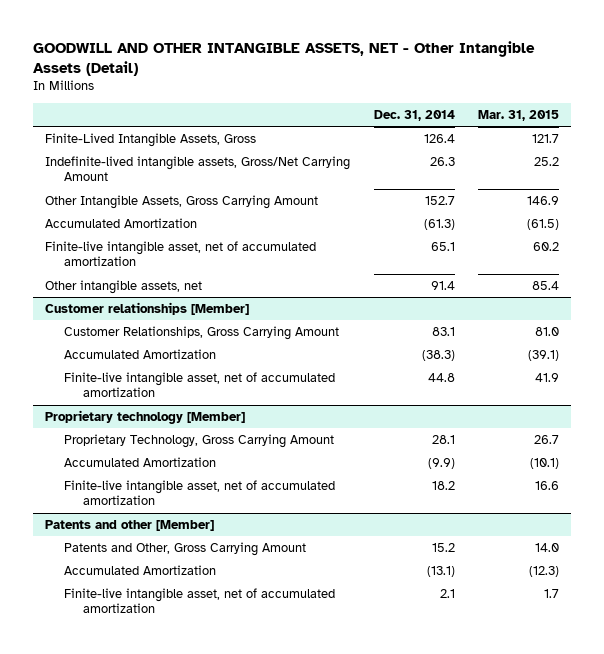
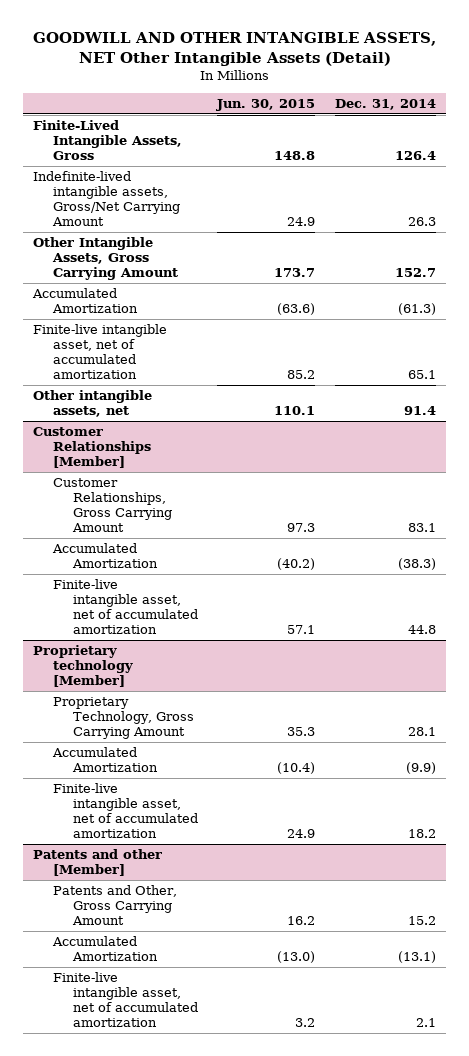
[33,41,536,76] GOODWILL AND OTHER INTANGIBLE ASSETS, NET - Other Intangible Assets (Detail) -> [32,32,436,66] GOODWILL AND OTHER INTANGIBLE ASSETS, NET Other Intangible Assets (Detail)
[478,109,560,121] Mar. 31, 2015 -> none
none -> [216,98,316,111] Jun. 30, 2015
[45,302,250,316] Customer relationships [Member] -> [33,427,151,469] Customer Relationships [Member]

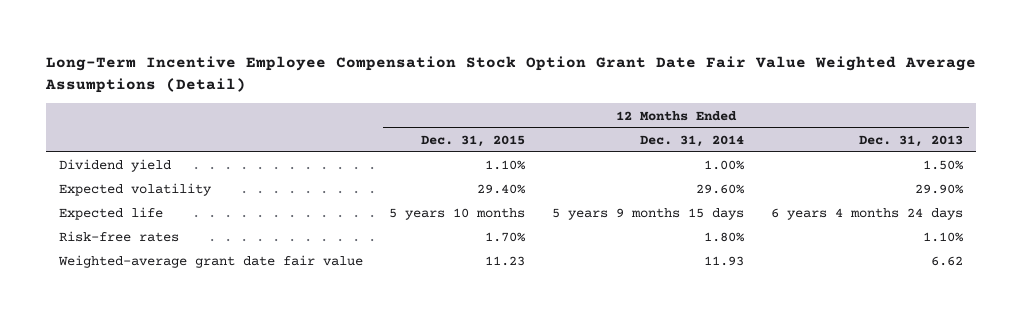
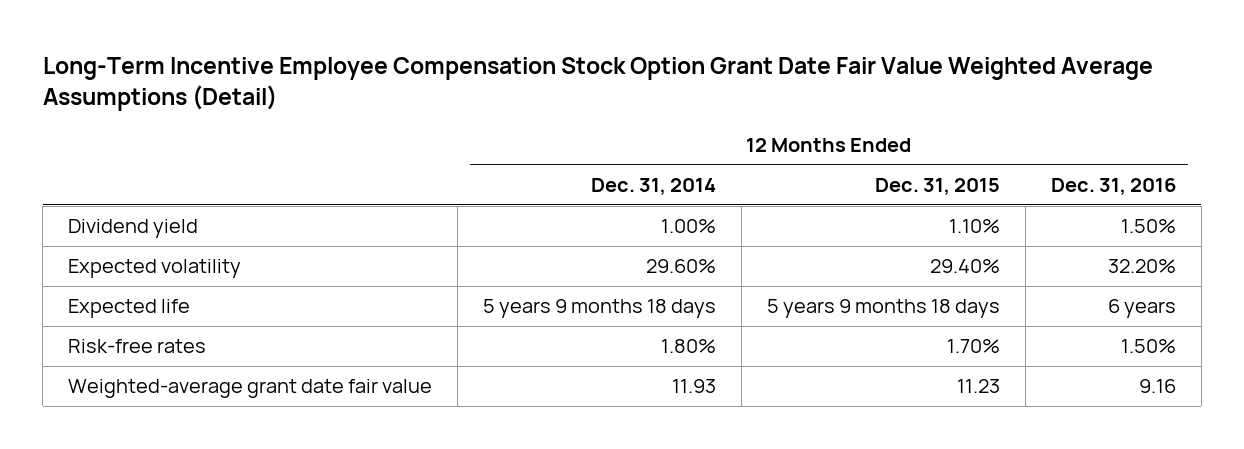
[858,134,963,147] Dec. 31, 2013 -> none
none -> [1050,177,1176,195] Dec. 31, 2016
[389,208,526,221] 5 years 10 months -> [766,299,1000,319] 5 years 9 months 18 days
[552,208,745,221] 5 years 9 months 15 days -> [483,299,717,319] 5 years 9 months 18 days

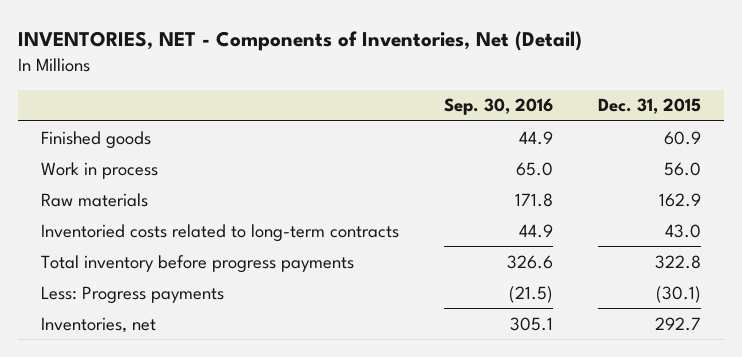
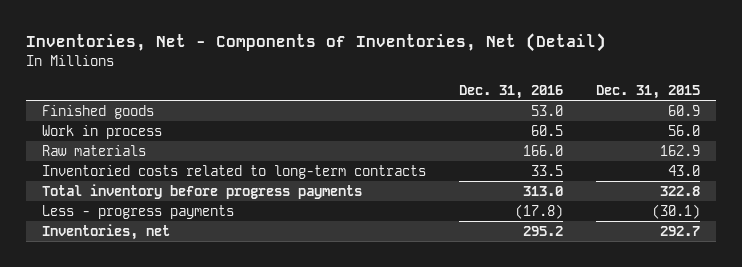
[17,31,582,52] INVENTORIES, NET - Components of Inventories, Net (Detail) -> [25,33,606,53] Inventories, Net - Components of Inventories, Net (Detail)
[443,98,553,116] Sep. 30, 2016 -> none
none -> [458,84,563,99] Dec. 31, 2016
[40,285,224,304] Less: Progress payments -> [42,204,235,219] Less - progress payments

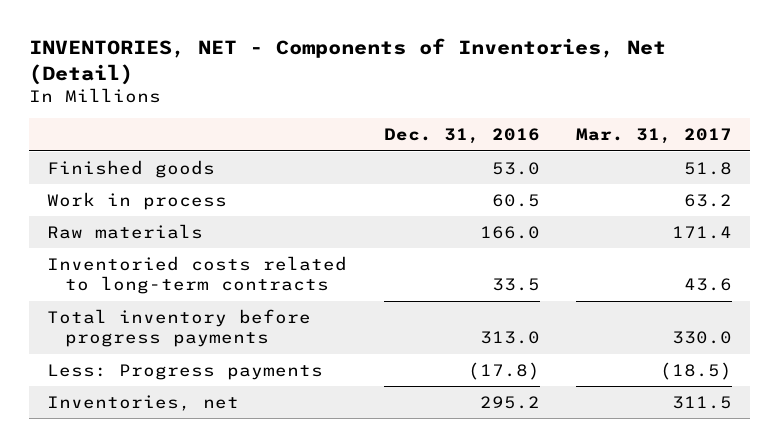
[25,33,606,53] Inventories, Net - Components of Inventories, Net (Detail) -> [28,38,666,85] INVENTORIES, NET - Components of Inventories, Net (Detail)
[595,84,700,99] Dec. 31, 2015 -> none
none -> [576,128,733,145] Mar. 31, 2017
[42,204,235,219] Less - progress payments -> [47,363,324,380] Less: Progress payments

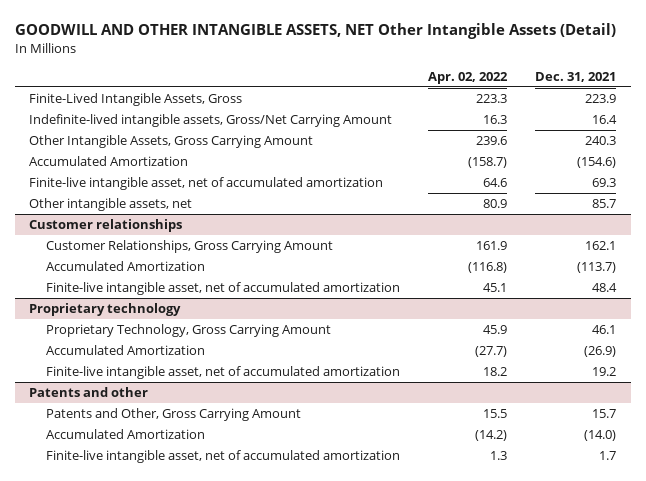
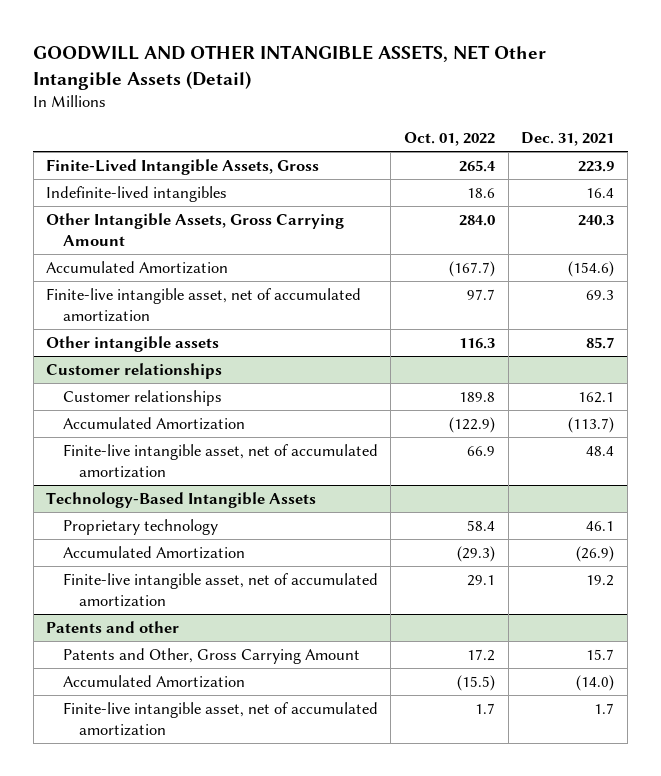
[428,71,509,84] Apr. 02, 2022 -> none
none -> [404,131,496,146] Oct. 01, 2022
[29,114,393,128] Indefinite-lived intangible assets, Gross/Net Carrying Amount -> [46,186,228,203] Indefinite-lived intangibles
[29,198,193,212] Other intangible assets, net -> [46,336,220,353] Other intangible assets
[45,240,333,254] Customer Relationships, Gross Carrying Amount -> [62,390,222,407] Customer relationships
[29,303,182,317] Proprietary technology -> none
none -> [46,492,317,509] Technology-Based Intangible Assets
[45,324,331,338] Proprietary Technology, Gross Carrying Amount -> [62,519,218,536] Proprietary technology

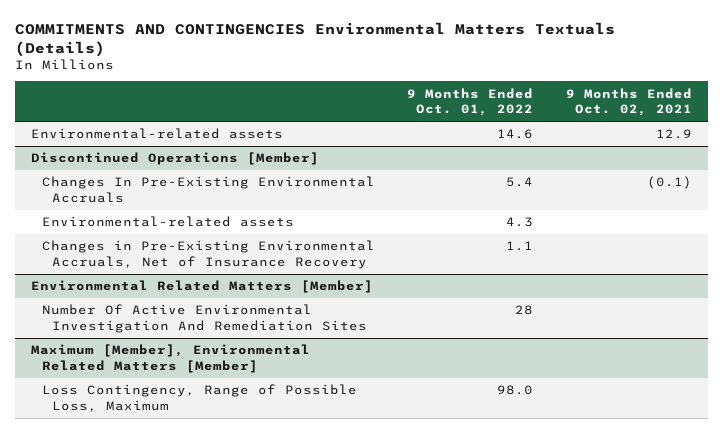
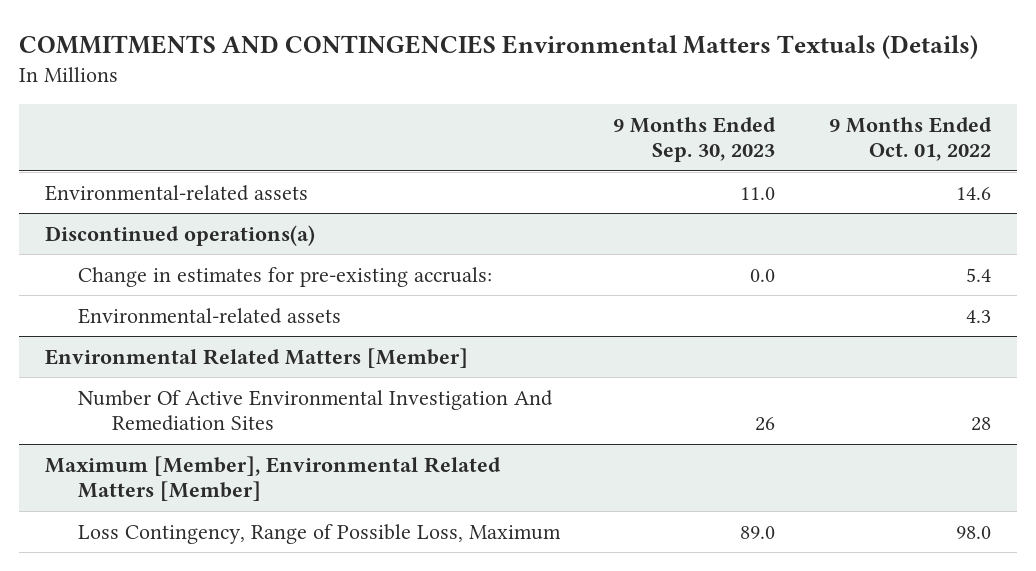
[566,87,693,117] 9 Months Ended Oct. 02, 2021 -> none
none -> [613,116,777,163] 9 Months Ended Sep. 30, 2023
[31,152,320,166] Discontinued Operations [Member] -> [45,224,316,246] Discontinued operations(a)
[41,176,375,204] Changes In Pre-Existing Environmental Accruals -> [78,266,493,287] Change in estimates for pre-existing accruals:
[41,240,375,270] Changes in Pre-Existing Environmental Accruals, Net of Insurance Recovery -> none

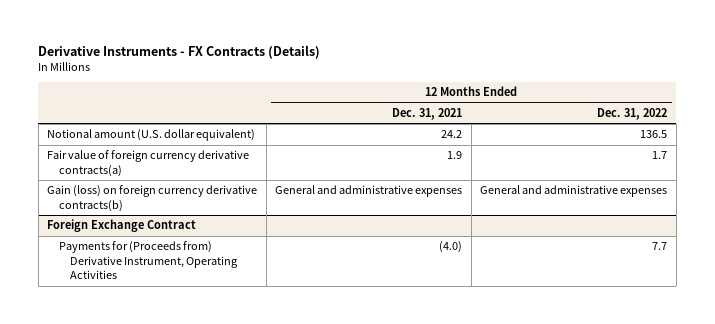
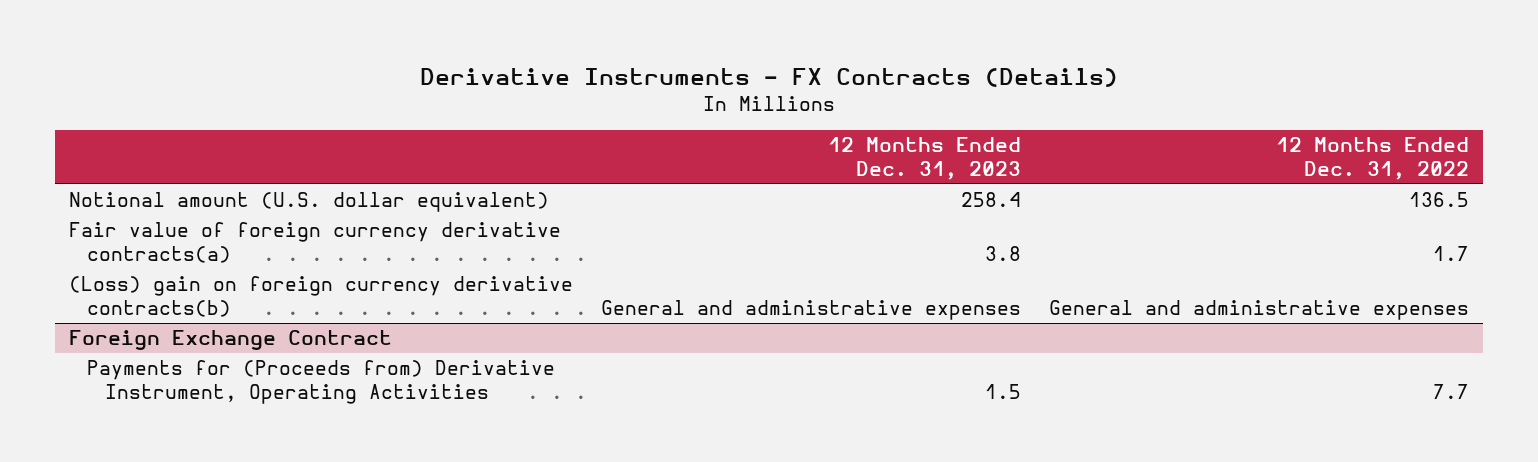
[392,107,463,120] Dec. 31, 2021 -> none
none -> [828,136,1022,181] 12 Months Ended Dec. 31, 2023
[47,185,258,212] Gain (loss) on foreign currency derivative contracts(b) -> [69,276,574,318] (Loss) gain on foreign currency derivative contracts(b)

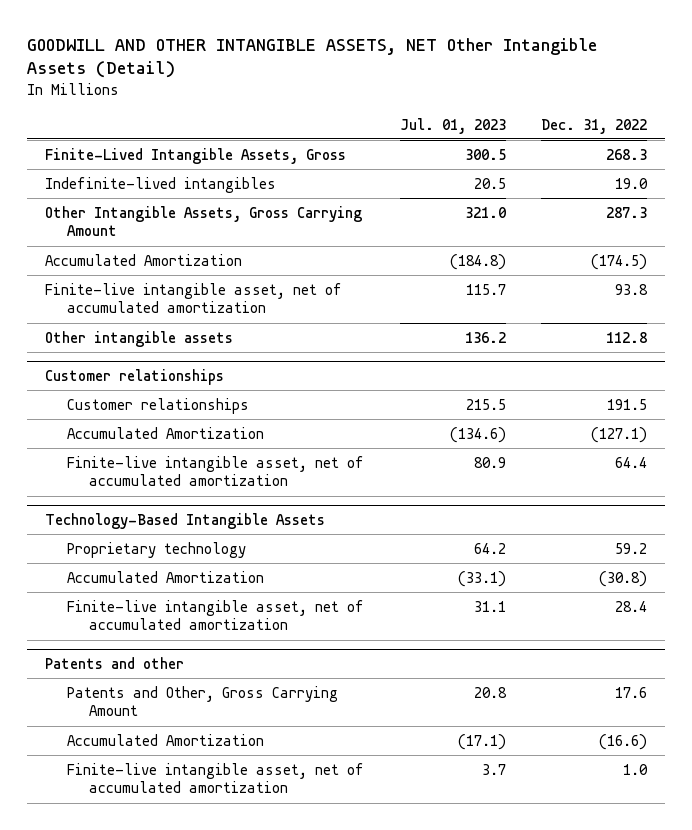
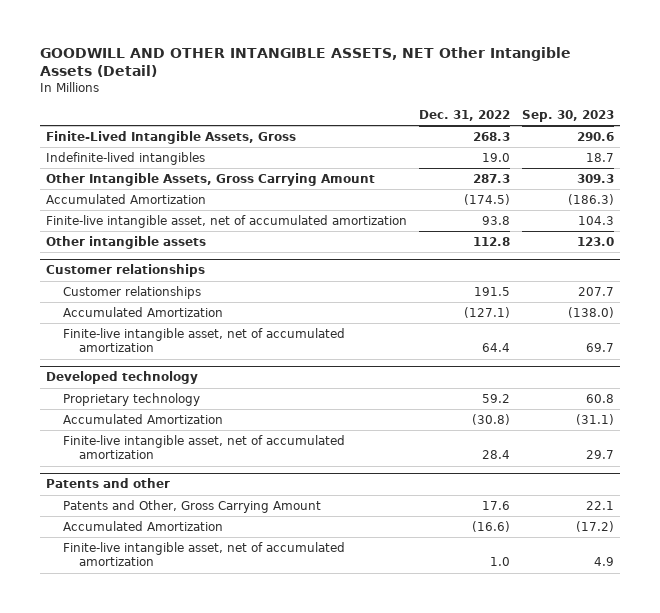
[399,117,506,134] Jul. 01, 2023 -> none
none -> [522,109,615,122] Sep. 30, 2023
[45,513,326,530] Technology-Based Intangible Assets -> [46,371,199,385] Developed technology

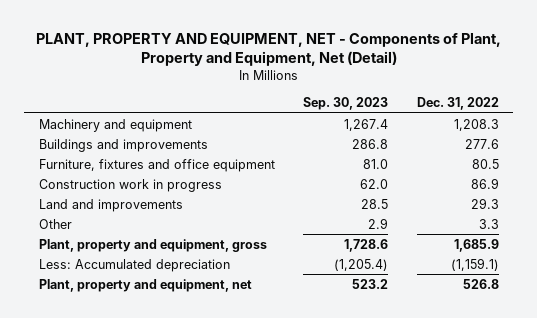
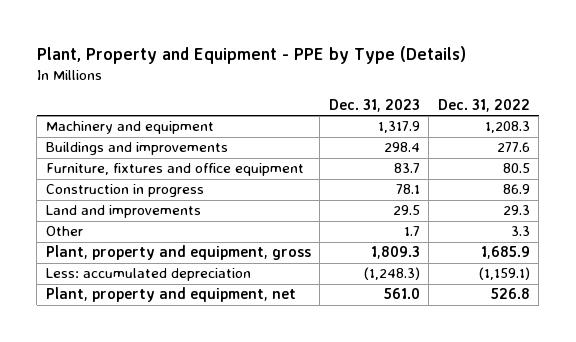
[35,32,501,66] PLANT, PROPERTY AND EQUIPMENT, NET - Components of Plant, Property and Equipment, Net (Detail) -> [36,45,466,64] Plant, Property and Equipment - PPE by Type (Details)
[303,97,389,111] Sep. 30, 2023 -> none
none -> [328,98,420,112] Dec. 31, 2023
[38,178,222,192] Construction work in progress -> [45,184,204,198] Construction in progress
[38,258,230,272] Less: Accumulated depreciation -> [45,268,251,282] Less: accumulated depreciation

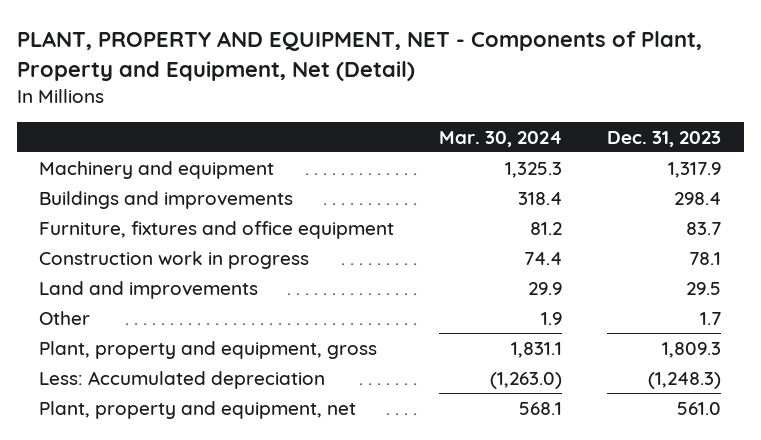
[36,45,466,64] Plant, Property and Equipment - PPE by Type (Details) -> [17,30,703,81] PLANT, PROPERTY AND EQUIPMENT, NET - Components of Plant, Property and Equipment, Net (Detail)
[437,98,530,112] Dec. 31, 2022 -> none
none -> [439,130,563,147] Mar. 30, 2024
[45,184,204,198] Construction in progress -> [39,250,310,269] Construction work in progress
[45,268,251,282] Less: accumulated depreciation -> [39,370,326,389] Less: Accumulated depreciation

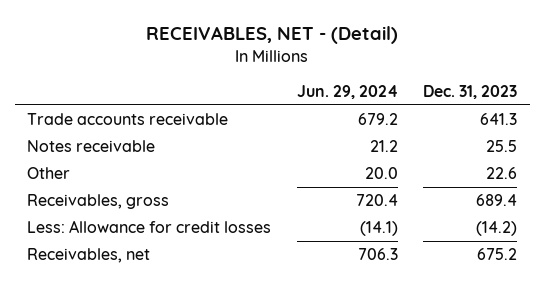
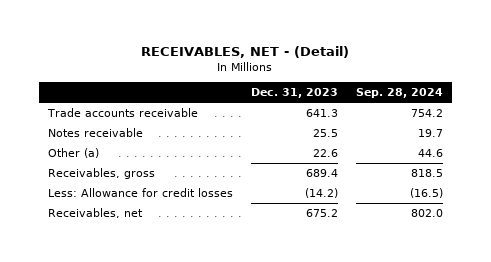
[296,85,398,100] Jun. 29, 2024 -> none
none -> [356,88,444,99] Sep. 28, 2024
[27,167,71,180] Other -> [47,147,99,158] Other (a)

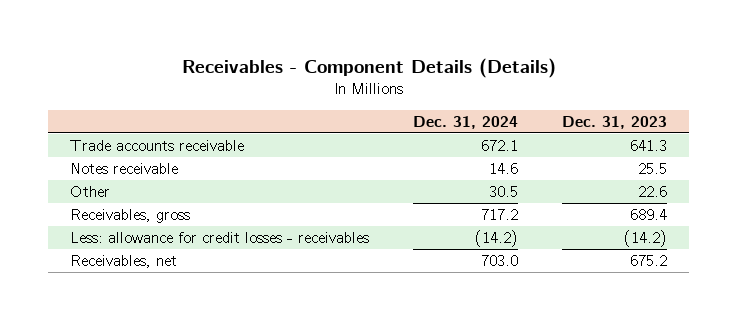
[141,45,350,58] RECEIVABLES, NET - (Detail) -> [181,57,556,78] Receivables - Component Details (Details)
[356,88,444,99] Sep. 28, 2024 -> none
none -> [413,115,519,129] Dec. 31, 2024
[47,147,99,158] Other (a) -> [69,185,110,197] Other
[47,187,233,197] Less: Allowance for credit losses -> [69,231,369,243] Less: allowance for credit losses - receivables

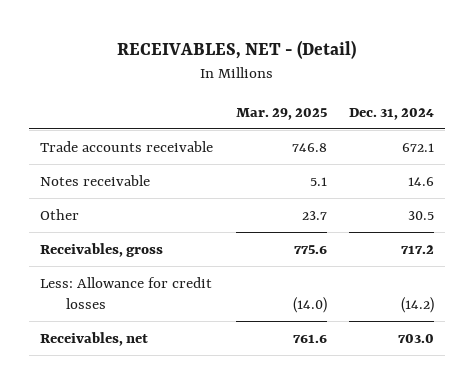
[181,57,556,78] Receivables - Component Details (Details) -> [117,40,357,60] RECEIVABLES, NET - (Detail)
[562,115,668,129] Dec. 31, 2023 -> none
none -> [235,107,327,120] Mar. 29, 2025
[69,231,369,243] Less: allowance for credit losses - receivables -> [40,276,213,309] Less: Allowance for credit losses

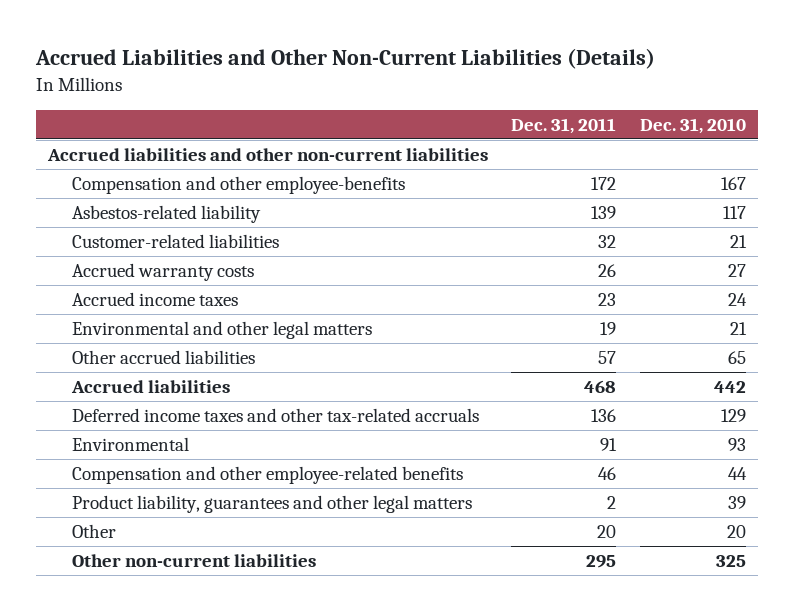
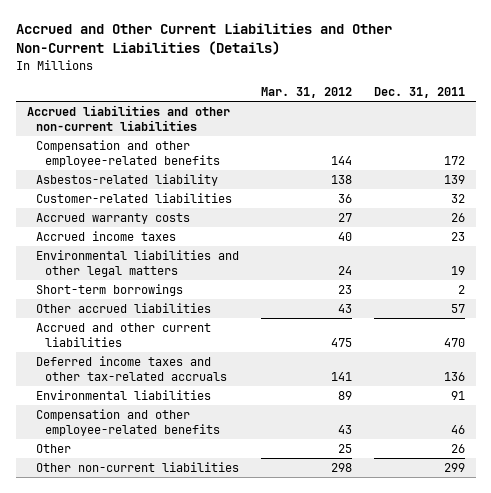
[34,48,655,70] Accrued Liabilities and Other Non-Current Liabilities (Details) -> [15,23,392,56] Accrued and Other Current Liabilities and Other Non-Current Liabilities (Details)
[639,117,746,134] Dec. 31, 2010 -> none
none -> [260,86,352,98] Mar. 31, 2012
[72,175,406,194] Compensation and other employee-benefits -> [35,139,220,167] Compensation and other employee-related benefits
[72,320,373,339] Environmental and other legal matters -> [35,249,239,277] Environmental liabilities and other legal matters
none -> [35,283,183,296] Short-term borrowings
[71,379,231,393] Accrued liabilities -> [35,322,211,347] Accrued and other current liabilities
[584,379,617,393] 468 -> [443,337,465,347] 470
[72,436,190,451] Environmental -> [35,389,211,400] Environmental liabilities
[72,494,473,513] Product liability, guarantees and other legal matters -> none
[597,524,617,538] 20 -> [450,443,465,453] 26
[586,554,617,568] 295 -> [443,462,465,472] 299

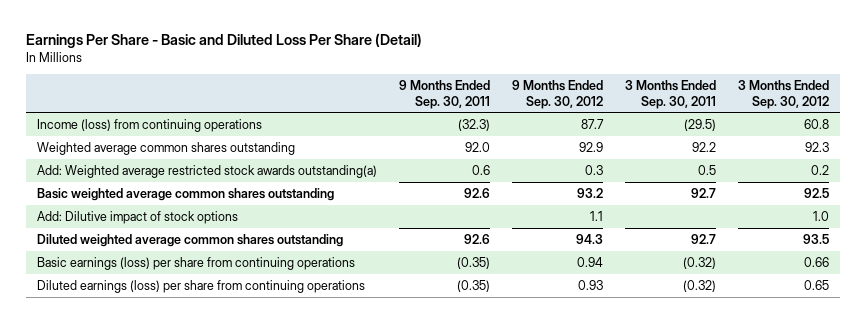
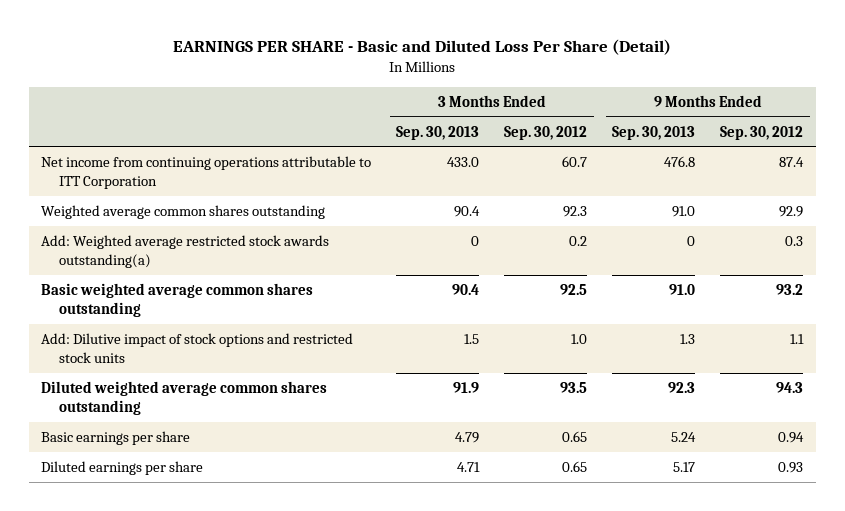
[25,32,422,48] Earnings Per Share - Basic and Diluted Loss Per Share (Detail) -> [173,38,672,55] EARNINGS PER SHARE - Basic and Diluted Loss Per Share (Detail)
[398,80,490,109] 9 Months Ended Sep. 30, 2011 -> none
[624,80,716,109] 3 Months Ended Sep. 30, 2011 -> none
none -> [396,125,480,140] Sep. 30, 2013
none -> [612,125,696,140] Sep. 30, 2013
[36,118,262,132] Income (loss) from continuing operations -> none
none -> [41,155,372,189] Net income from continuing operations attributable to ITT Corporation
[36,210,238,224] Add: Dilutive impact of stock options -> [41,332,354,363] Add: Dilutive impact of stock options and restricted stock units
[36,256,355,270] Basic earnings (loss) per share from continuing operations -> [41,430,191,445] Basic earnings per share
[803,256,829,267] 0.66 -> [562,430,588,442] 0.65
[36,279,365,293] Diluted earnings (loss) per share from continuing operations -> [41,460,204,475] Diluted earnings per share

